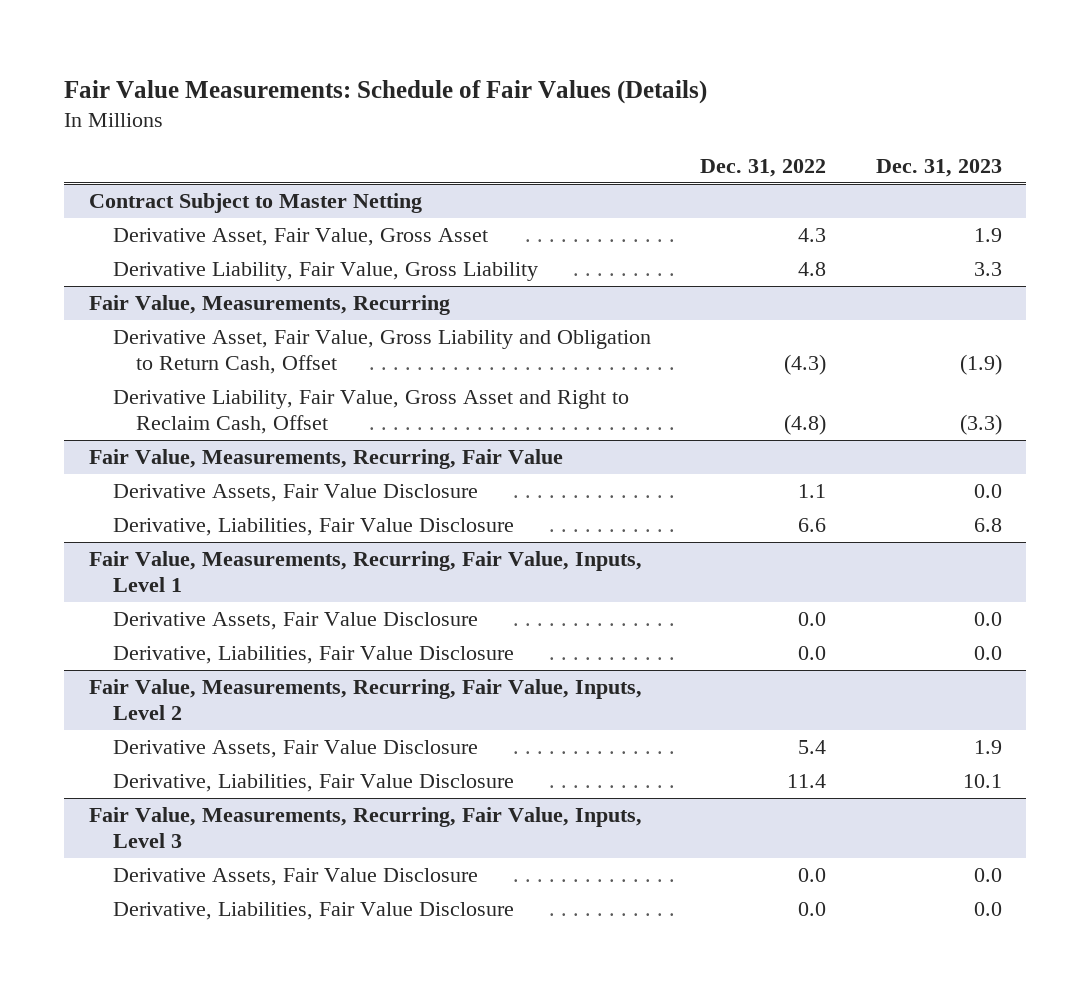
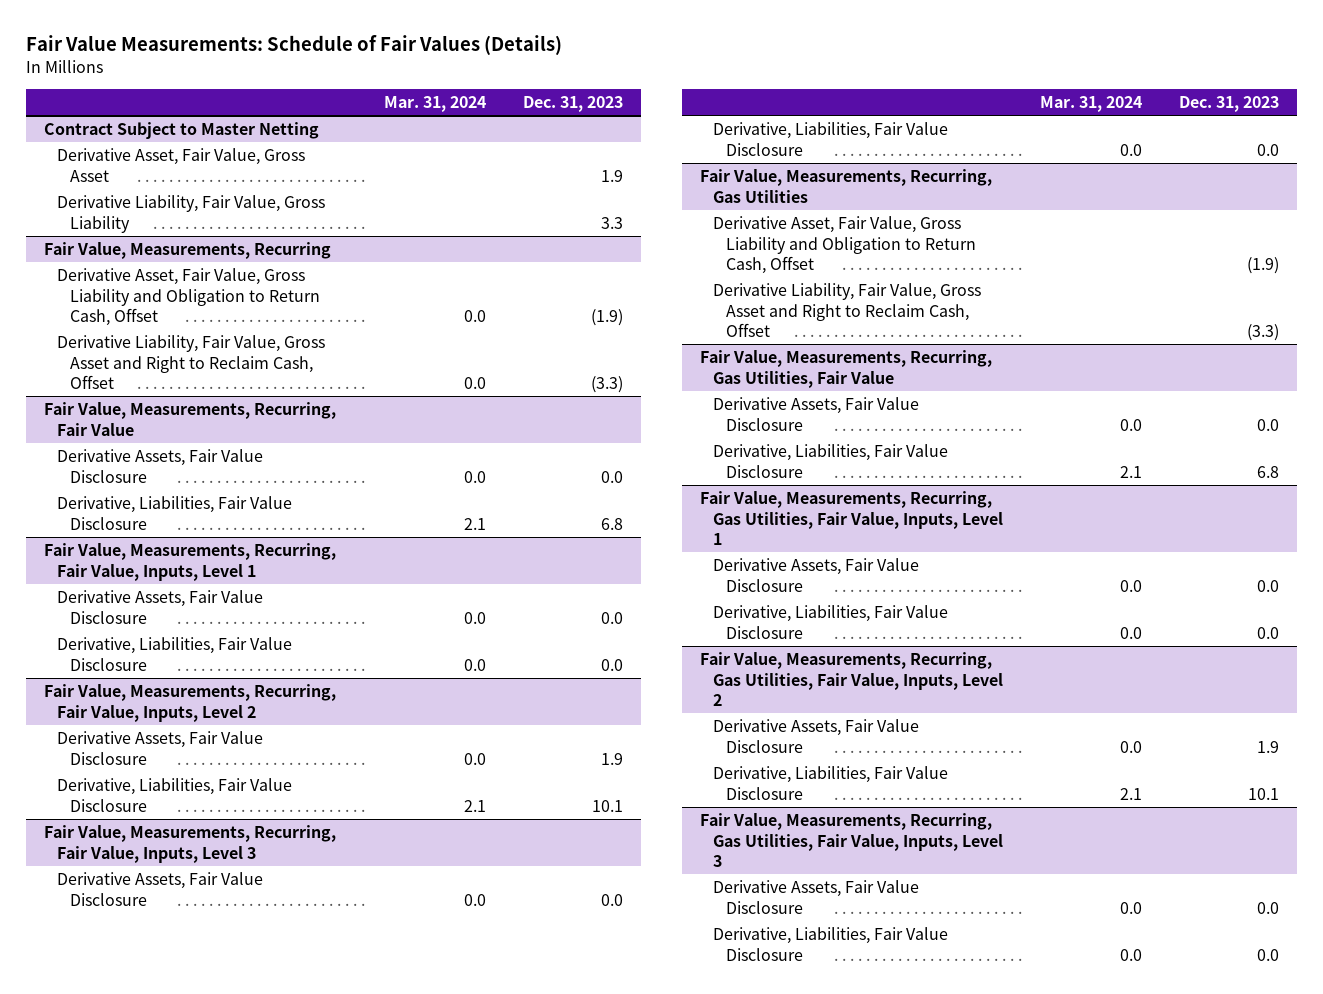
[700,158,827,177] Dec. 31, 2022 -> none
none -> [383,95,486,112] Mar. 31, 2024
none -> [700,169,993,203] Fair Value, Measurements, Recurring, Gas Utilities
none -> [713,216,977,275] Derivative Asset, Fair Value, Gross Liability and Obligation to Return Cash, Offset
none -> [713,283,982,338] Derivative Liability, Fair Value, Gross Asset and Right to Reclaim Cash, Offset
none -> [700,350,993,388] Fair Value, Measurements, Recurring, Gas Utilities, Fair Value
none -> [713,397,920,431] Derivative Assets, Fair Value Disclosure
none -> [713,444,949,478] Derivative, Liabilities, Fair Value Disclosure
none -> [700,491,1004,546] Fair Value, Measurements, Recurring, Gas Utilities, Fair Value, Inputs, Level 1
none -> [713,558,920,592] Derivative Assets, Fair Value Disclosure
none -> [713,605,949,639] Derivative, Liabilities, Fair Value Disclosure
none -> [700,652,1004,707] Fair Value, Measurements, Recurring, Gas Utilities, Fair Value, Inputs, Level 2
none -> [713,719,920,753] Derivative Assets, Fair Value Disclosure
none -> [713,766,949,800] Derivative, Liabilities, Fair Value Disclosure
none -> [700,813,1004,868] Fair Value, Measurements, Recurring, Gas Utilities, Fair Value, Inputs, Level 3
none -> [713,880,920,914] Derivative Assets, Fair Value Disclosure
none -> [713,927,949,961] Derivative, Liabilities, Fair Value Disclosure

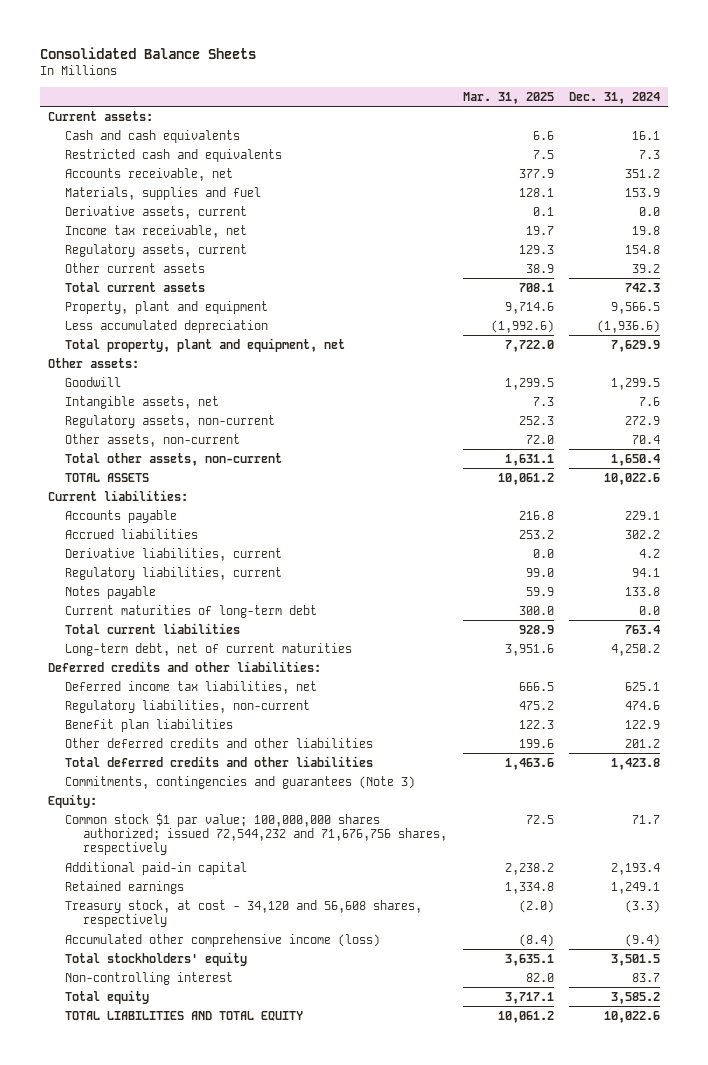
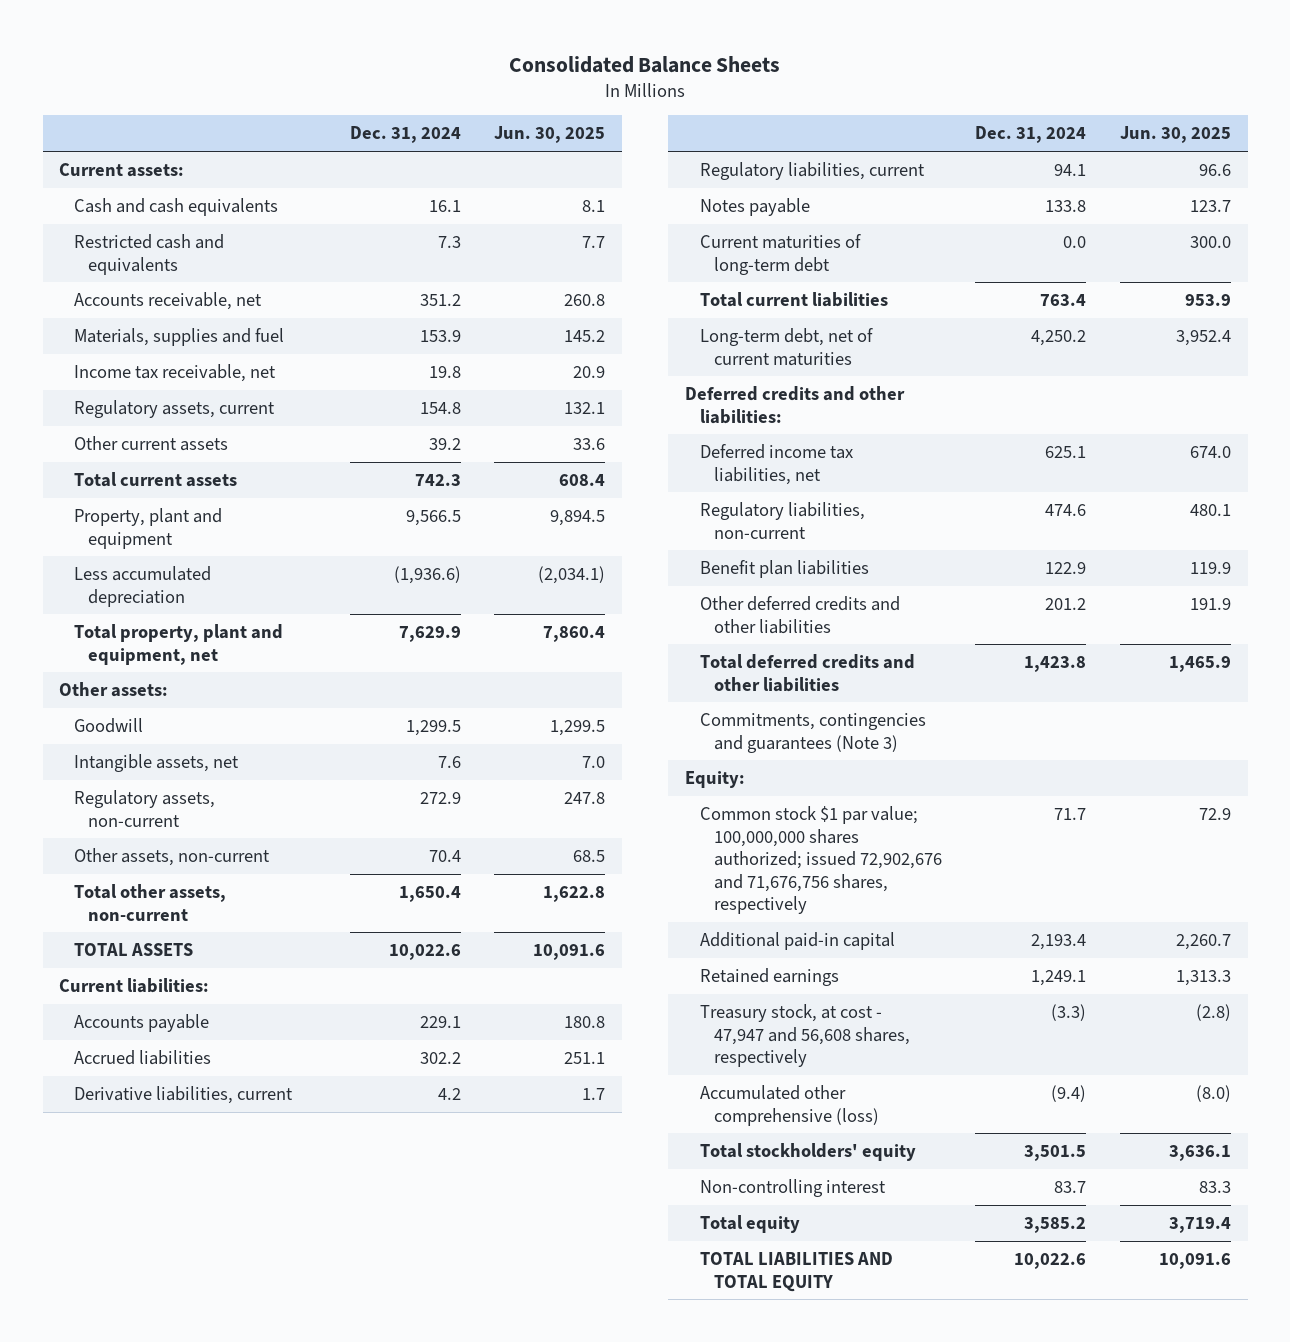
[462,91,554,104] Mar. 31, 2025 -> none
none -> [494,126,606,144] Jun. 30, 2025
[65,205,248,219] Derivative assets, current -> none
[65,812,448,856] Common stock $1 par value; 100,000,000 shares authorized; issued 72,544,232 and 71,676,756 shares, respectively -> [699,805,942,915] Common stock $1 par value; 100,000,000 shares authorized; issued 72,902,676 and 71,676,756 shares, respectively
[65,899,423,928] Treasury stock, at cost - 34,120 and 56,608 shares, respectively -> [699,1003,910,1068] Treasury stock, at cost - 47,947 and 56,608 shares, respectively
[65,933,381,947] Accumulated other comprehensive income (loss) -> [699,1084,879,1126] Accumulated other comprehensive (loss)

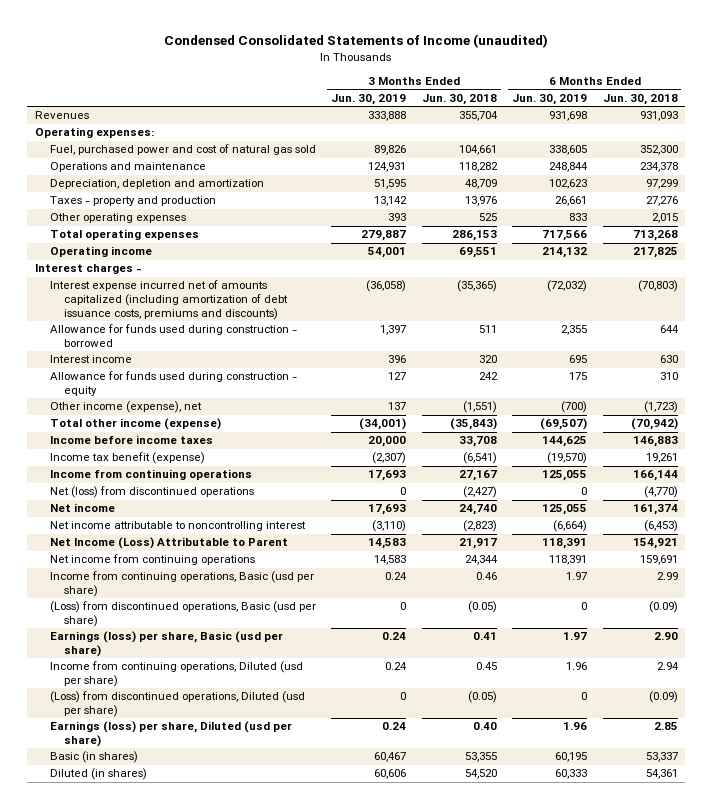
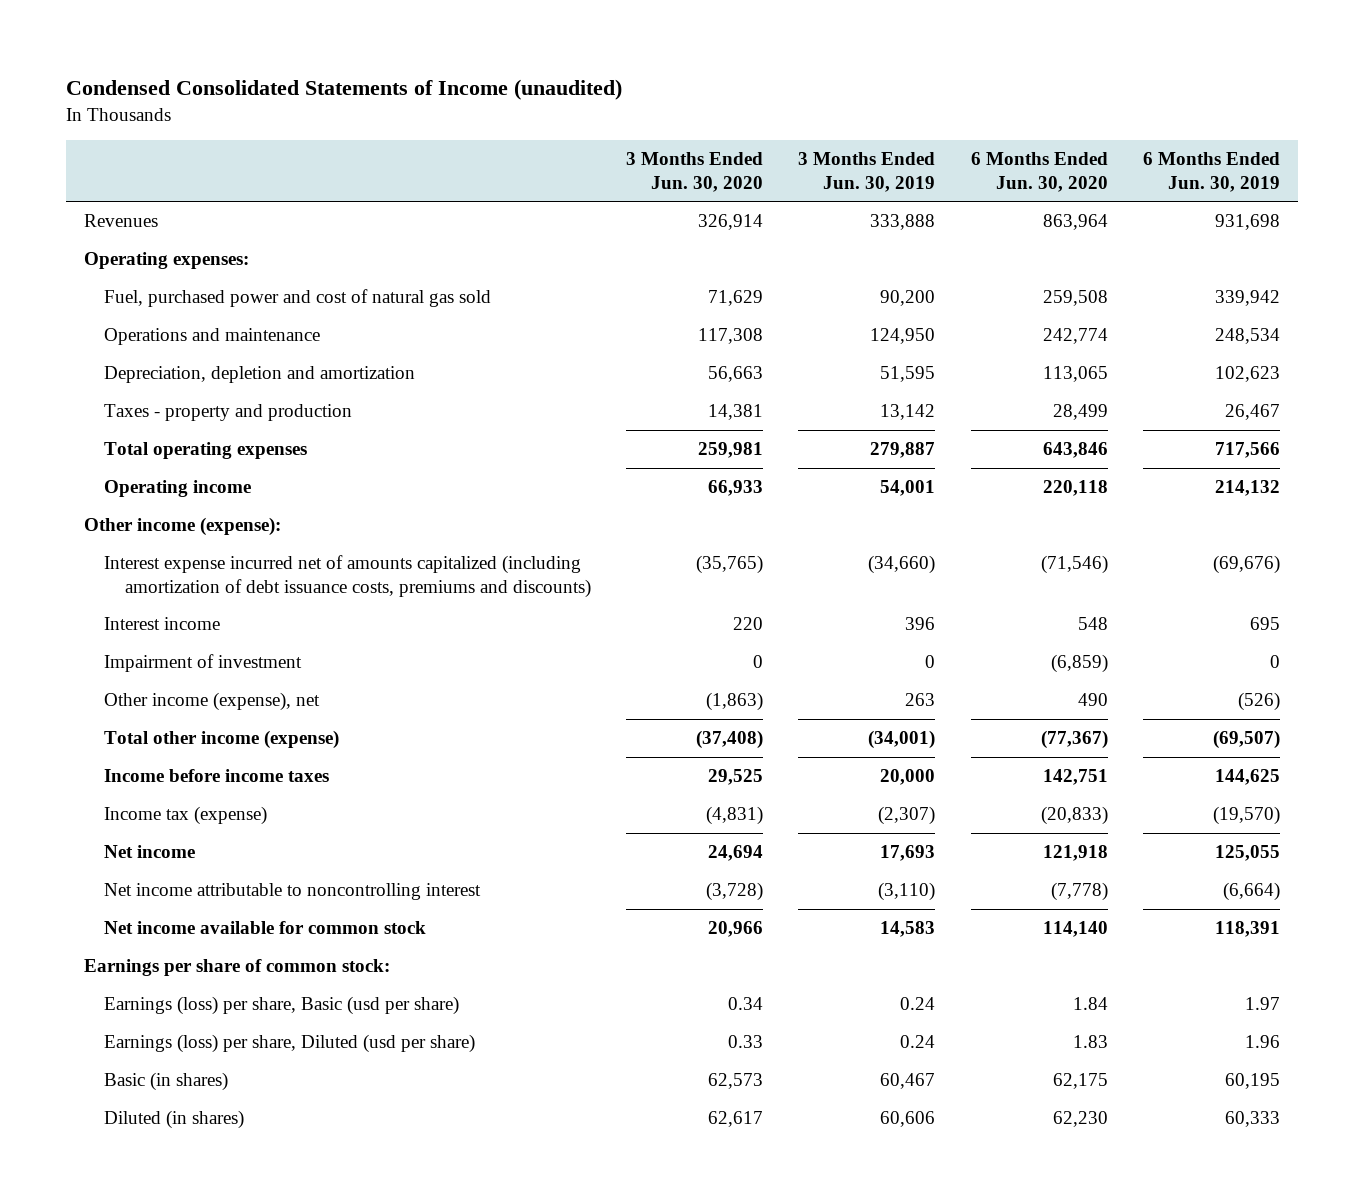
[421,94,497,106] Jun. 30, 2018 -> none
[602,94,678,106] Jun. 30, 2018 -> none
none -> [626,152,764,192] 3 Months Ended Jun. 30, 2020
none -> [970,152,1108,192] 6 Months Ended Jun. 30, 2020
[374,145,407,156] 89,826 -> [880,290,936,307] 90,200
[549,145,588,156] 338,605 -> [1215,290,1281,307] 339,942
[368,162,407,173] 124,931 -> [870,328,936,345] 124,950
[549,162,589,173] 248,844 -> [1215,328,1281,345] 248,534
[49,213,186,224] Other operating expenses -> none
[555,196,588,207] 26,661 -> [1225,404,1281,421] 26,467
[34,264,142,275] Interest charges - -> none
[49,324,297,348] Allowance for funds used during construction - borrowed -> none
none -> [83,517,281,537] Other income (expense):
[366,280,407,293] (36,058) -> [868,555,936,575] (34,660)
[547,280,588,293] (72,032) -> [1213,555,1281,575] (69,676)
[49,371,297,397] Allowance for funds used during construction - equity -> none
none -> [104,654,303,673] Impairment of investment
[388,402,407,411] 137 -> [905,693,936,707] 263
[561,401,588,414] (700) -> [1238,692,1281,712] (526)
[49,469,252,481] Income from continuing operations -> none
[49,486,254,499] Net (loss) from discontinued operations -> none
[49,452,205,465] Income tax benefit (expense) -> [104,806,268,826] Income tax (expense)
[49,554,255,566] Net income from continuing operations -> none
[49,571,314,598] Income from continuing operations, Basic (usd per share) -> none
[49,601,316,628] (Loss) from discontinued operations, Basic (usd per share) -> none
[49,537,288,550] Net Income (Loss) Attributable to Parent -> [104,921,427,935] Net income available for common stock
none -> [83,959,390,977] Earnings per share of common stock:
[49,661,303,688] Income from continuing operations, Diluted (usd per share) -> none
[49,691,305,718] (Loss) from discontinued operations, Diluted (usd per share) -> none

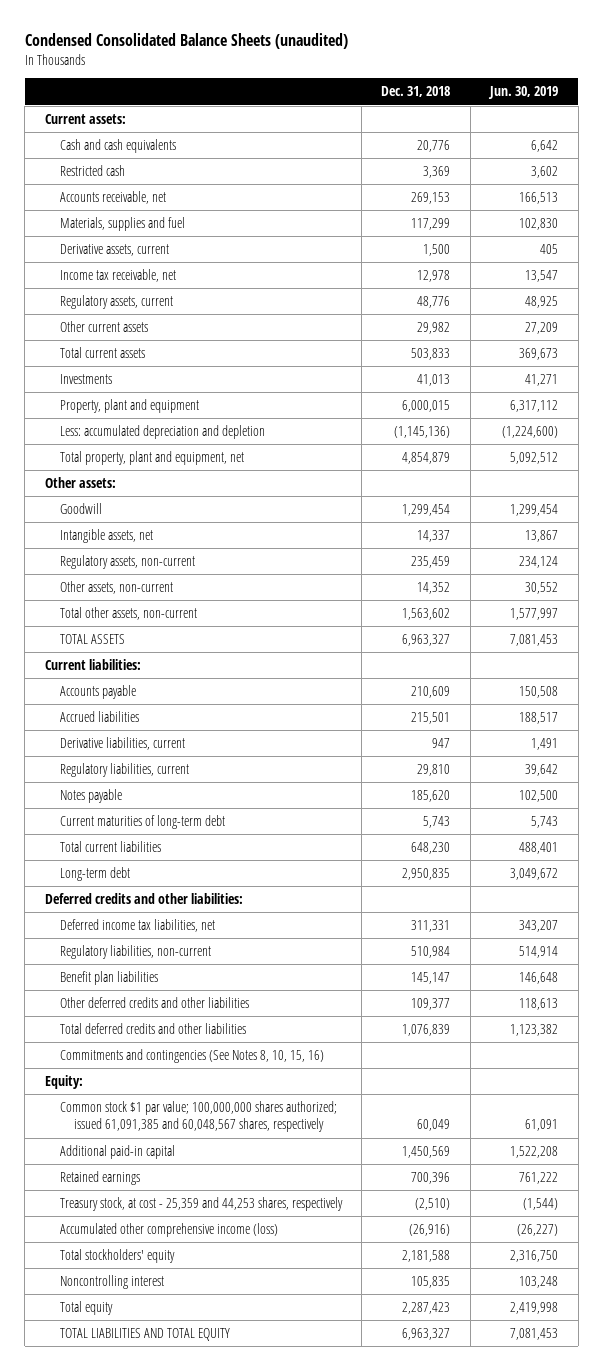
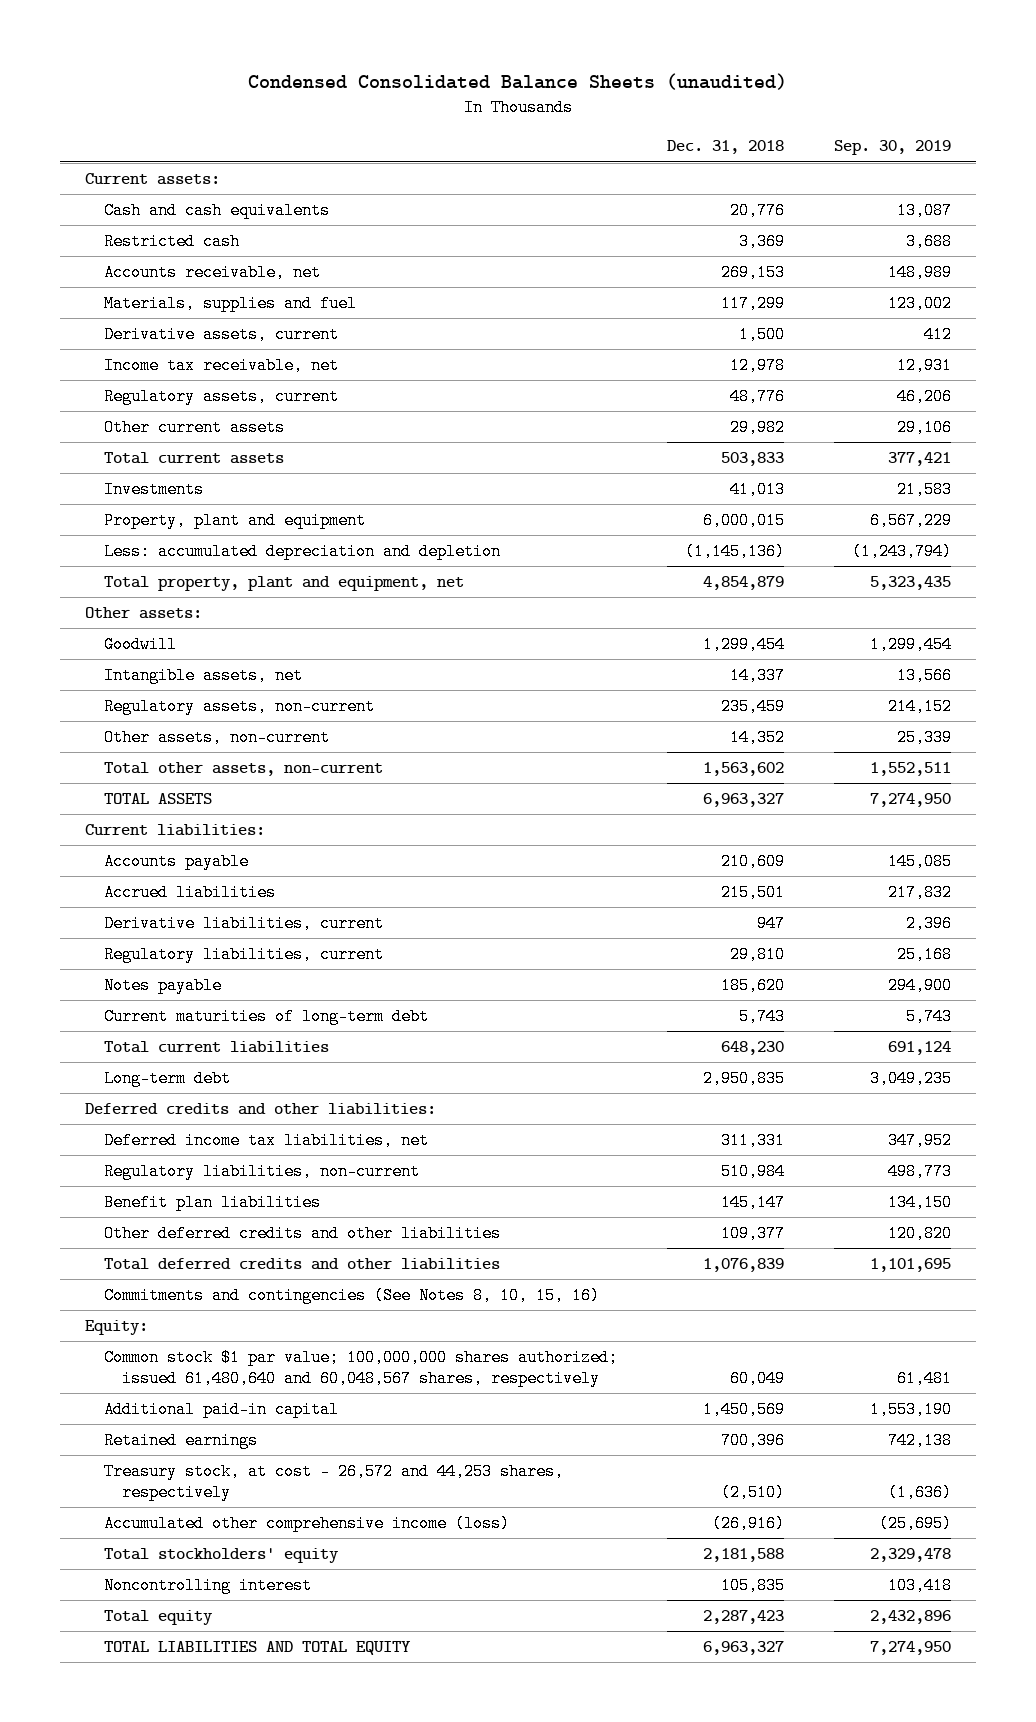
[488,86,559,100] Jun. 30, 2019 -> none
none -> [833,140,951,156] Sep. 30, 2019
[59,1100,337,1133] Common stock $1 par value; 100,000,000 shares authorized; issued 61,091,385 and 60,048,567 shares, respectively -> [103,1349,618,1387] Common stock $1 par value; 100,000,000 shares authorized; issued 61,480,640 and 60,048,567 shares, respectively
[59,1196,343,1211] Treasury stock, at cost - 25,359 and 44,253 shares, respectively -> [103,1463,564,1501] Treasury stock, at cost - 26,572 and 44,253 shares, respectively

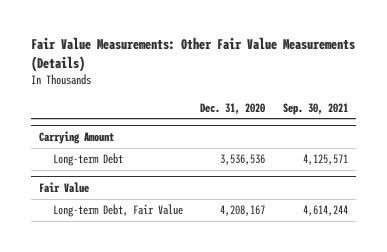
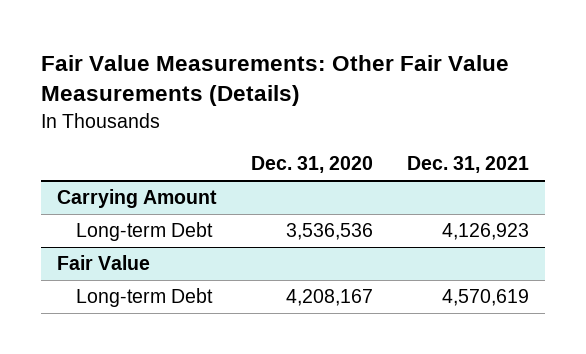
[282,102,348,115] Sep. 30, 2021 -> none
none -> [406,156,529,174] Dec. 31, 2021
[53,204,184,218] Long-term Debt, Fair Value -> [75,288,213,308] Long-term Debt

